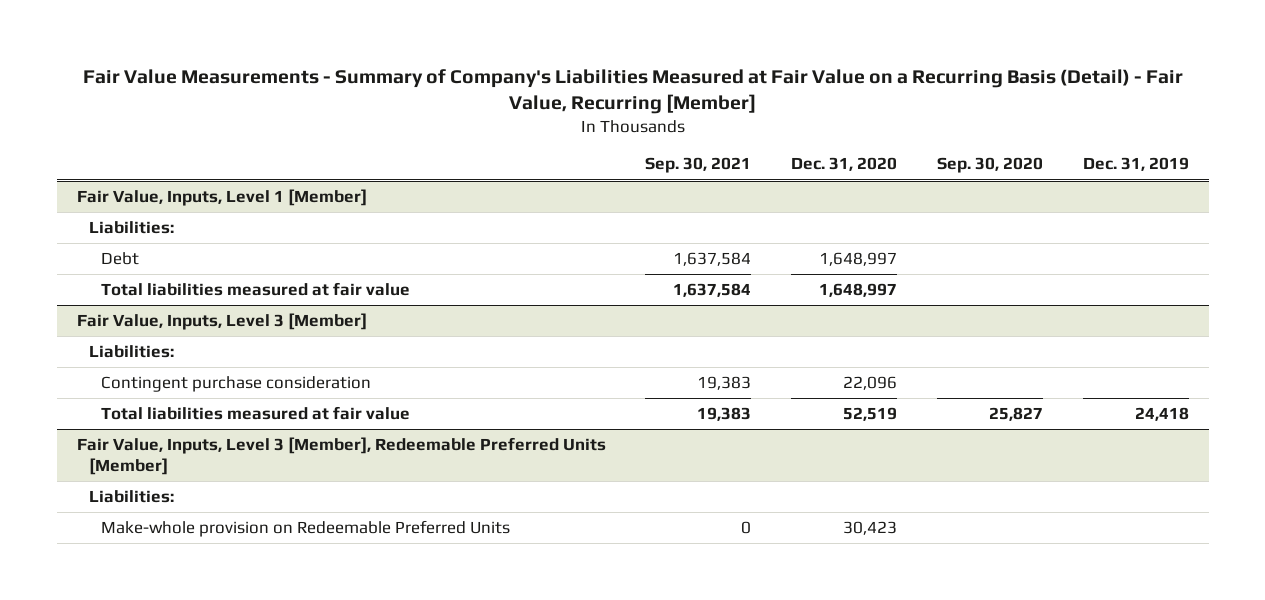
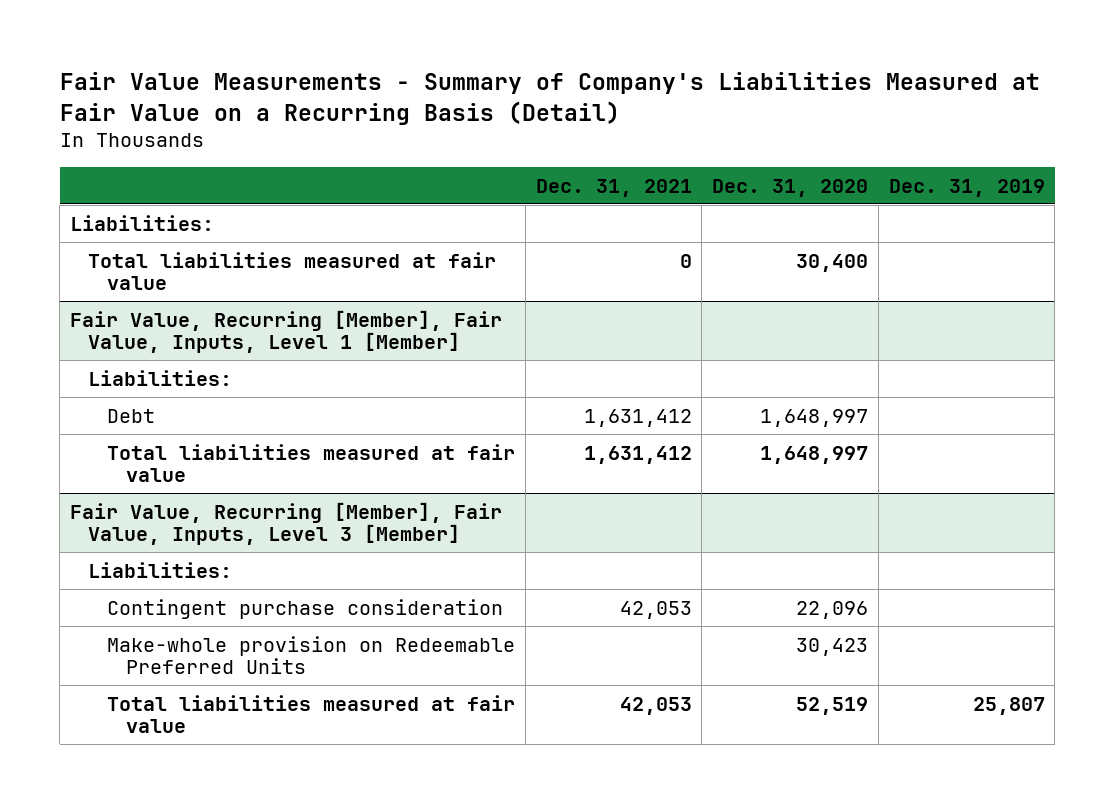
[82,68,1183,114] Fair Value Measurements - Summary of Company's Liabilities Measured at Fair Value on a Recurring Basis (Detail) - Fair Value, Recurring [Member] -> [59,72,1040,125] Fair Value Measurements - Summary of Company's Liabilities Measured at Fair Value on a Recurring Basis (Detail)
[645,157,752,174] Sep. 30, 2021 -> none
[936,157,1043,174] Sep. 30, 2020 -> none
none -> [535,178,692,197] Dec. 31, 2021
[76,189,367,207] Fair Value, Inputs, Level 1 [Member] -> none
none -> [88,251,497,291] Total liabilities measured at fair value
none -> [69,309,502,354] Fair Value, Recurring [Member], Fair Value, Inputs, Level 1 [Member]
none -> [88,369,233,386] Liabilities:
[76,313,367,331] Fair Value, Inputs, Level 3 [Member] -> [69,501,502,546] Fair Value, Recurring [Member], Fair Value, Inputs, Level 3 [Member]
[100,406,410,421] Total liabilities measured at fair value -> none
[76,437,606,475] Fair Value, Inputs, Level 3 [Member], Redeemable Preferred Units [Member] -> none
[88,490,174,504] Liabilities: -> none
none -> [107,694,516,734] Total liabilities measured at fair value

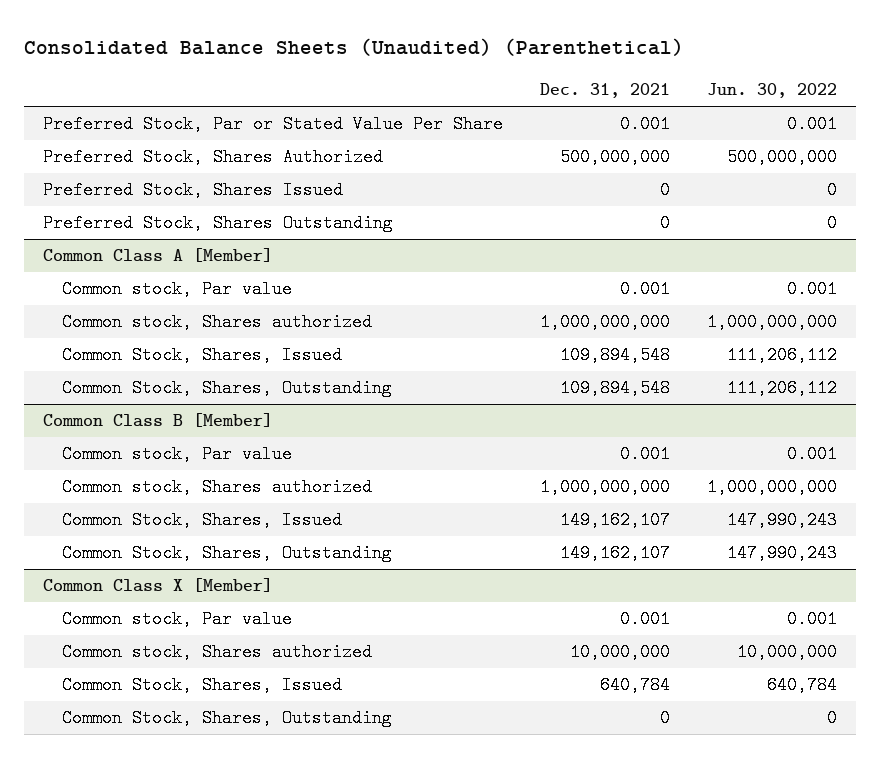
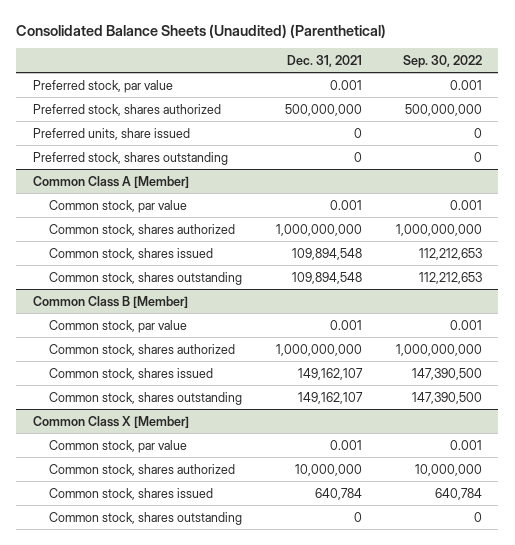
[707,83,838,99] Jun. 30, 2022 -> none
none -> [402,54,482,68] Sep. 30, 2022
[43,115,504,134] Preferred Stock, Par or Stated Value Per Share -> [33,79,174,93] Preferred stock, par value
[43,148,384,167] Preferred Stock, Shares Authorized -> [33,103,222,116] Preferred stock, shares authorized
[43,181,344,200] Preferred Stock, Shares Issued -> [33,127,191,140] Preferred units, share issued
[43,214,394,233] Preferred Stock, Shares Outstanding -> [33,151,229,165] Preferred stock, shares outstanding
[62,280,293,299] Common stock, Par value -> [48,199,187,213] Common stock, par value
[62,313,373,332] Common stock, Shares authorized -> [48,223,235,236] Common stock, shares authorized
[62,346,343,365] Common Stock, Shares, Issued -> [48,247,213,260] Common stock, shares issued
[62,379,393,398] Common Stock, Shares, Outstanding -> [48,271,242,285] Common stock, shares outstanding
[62,445,293,464] Common stock, Par value -> [48,319,187,333] Common stock, par value
[62,478,373,497] Common stock, Shares authorized -> [48,343,235,356] Common stock, shares authorized
[62,511,343,530] Common Stock, Shares, Issued -> [48,367,213,380] Common stock, shares issued
[62,544,393,563] Common Stock, Shares, Outstanding -> [48,391,242,405] Common stock, shares outstanding
[62,610,293,629] Common stock, Par value -> [48,439,187,453] Common stock, par value
[62,643,373,662] Common stock, Shares authorized -> [48,463,235,476] Common stock, shares authorized
[62,676,343,695] Common Stock, Shares, Issued -> [48,487,213,500] Common stock, shares issued
[62,709,393,728] Common Stock, Shares, Outstanding -> [48,511,242,525] Common stock, shares outstanding

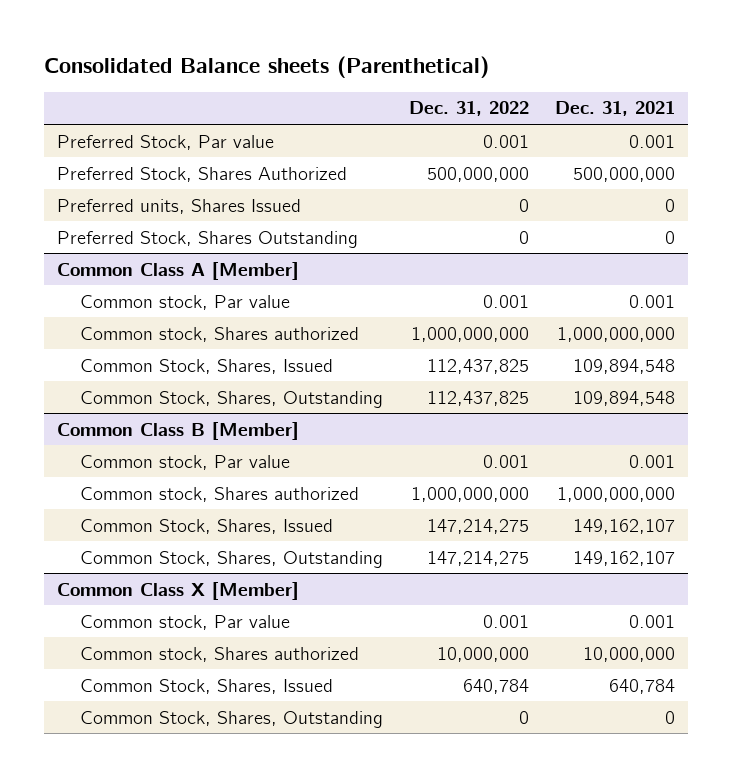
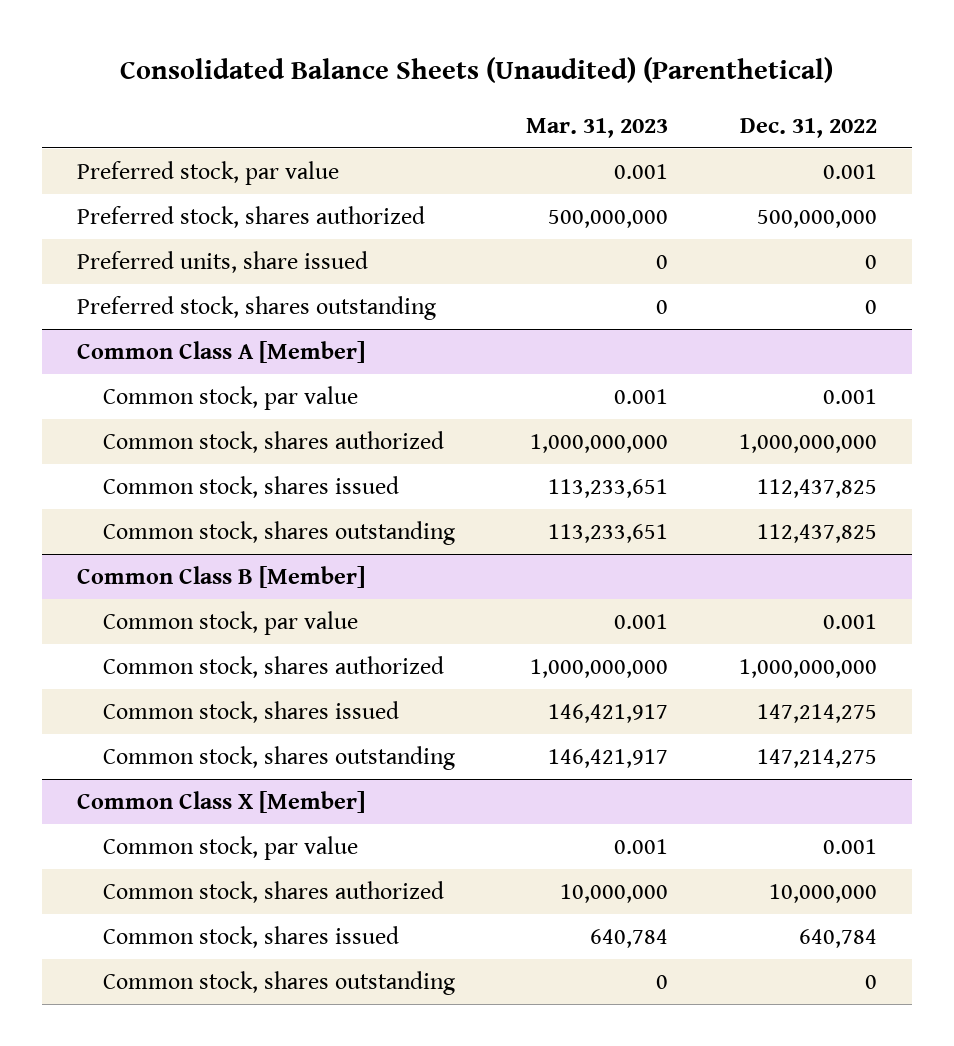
[44,56,490,79] Consolidated Balance sheets (Parenthetical) -> [119,57,833,84] Consolidated Balance Sheets (Unaudited) (Parenthetical)
[554,101,675,117] Dec. 31, 2021 -> none
none -> [525,117,668,138] Mar. 31, 2023
[57,134,275,150] Preferred Stock, Par value -> [77,160,340,185] Preferred stock, par value
[57,166,348,182] Preferred Stock, Shares Authorized -> [77,205,426,228] Preferred stock, shares authorized
[57,198,302,214] Preferred units, Shares Issued -> [77,250,369,273] Preferred units, share issued
[57,230,359,248] Preferred Stock, Shares Outstanding -> [77,295,437,320] Preferred stock, shares outstanding
[80,294,291,310] Common stock, Par value -> [103,385,359,410] Common stock, par value
[80,326,360,342] Common stock, Shares authorized -> [103,430,445,453] Common stock, shares authorized
[80,358,334,374] Common Stock, Shares, Issued -> [103,475,400,498] Common stock, shares issued
[80,390,384,408] Common Stock, Shares, Outstanding -> [103,520,456,545] Common stock, shares outstanding
[80,454,291,470] Common stock, Par value -> [103,610,359,635] Common stock, par value
[80,486,360,502] Common stock, Shares authorized -> [103,655,445,678] Common stock, shares authorized
[80,518,334,534] Common Stock, Shares, Issued -> [103,700,400,723] Common stock, shares issued
[80,550,384,568] Common Stock, Shares, Outstanding -> [103,745,456,770] Common stock, shares outstanding
[80,614,291,630] Common stock, Par value -> [103,835,359,860] Common stock, par value
[80,646,360,662] Common stock, Shares authorized -> [103,880,445,903] Common stock, shares authorized
[80,678,334,694] Common Stock, Shares, Issued -> [103,925,400,948] Common stock, shares issued
[80,710,384,728] Common Stock, Shares, Outstanding -> [103,970,456,995] Common stock, shares outstanding

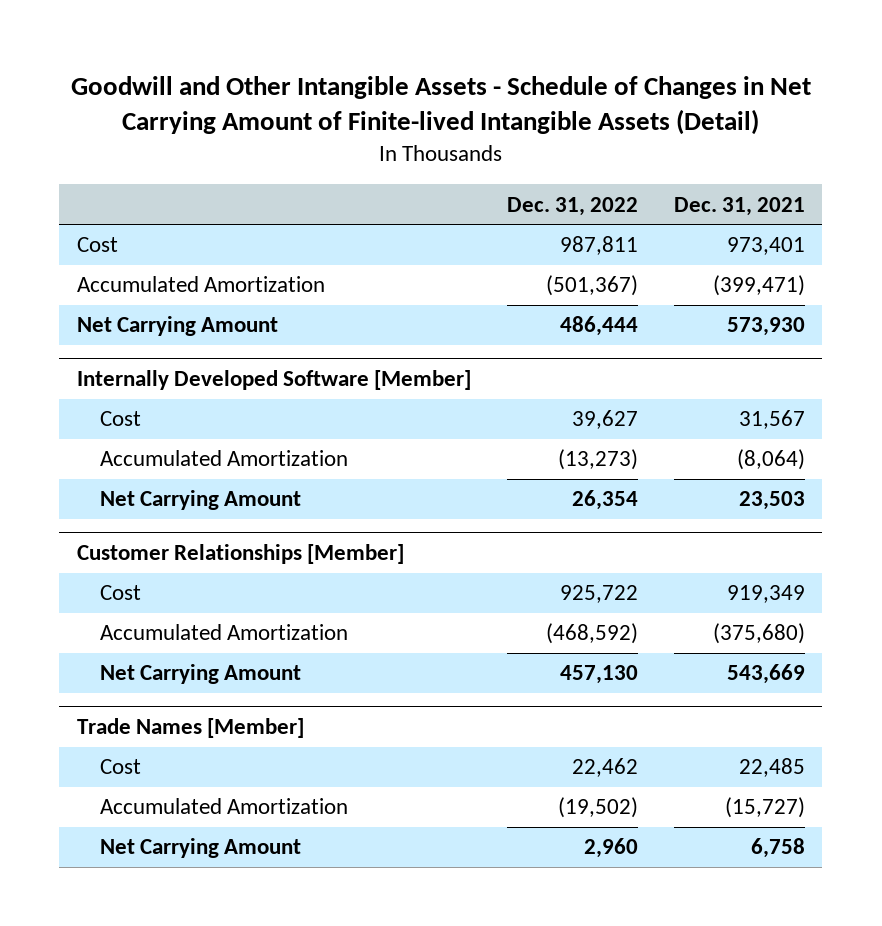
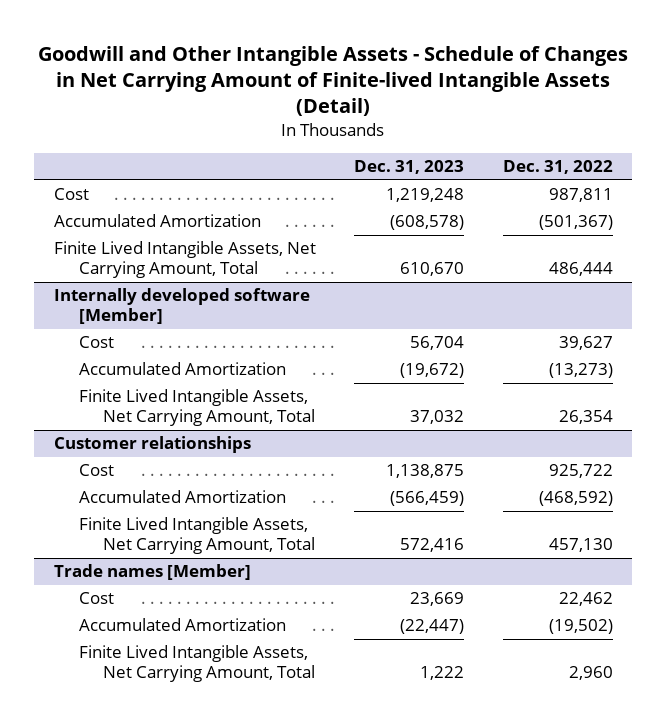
[673,196,805,216] Dec. 31, 2021 -> none
none -> [354,160,465,175] Dec. 31, 2023
[76,316,278,337] Net Carrying Amount -> [53,241,316,279] Finite Lived Intangible Assets, Net Carrying Amount, Total
[76,370,471,391] Internally Developed Software [Member] -> [53,288,310,325] Internally developed software [Member]
[99,490,301,511] Net Carrying Amount -> [78,389,316,427] Finite Lived Intangible Assets, Net Carrying Amount, Total
[76,544,404,565] Customer Relationships [Member] -> [53,436,251,454] Customer relationships
[99,664,301,685] Net Carrying Amount -> [78,517,316,555] Finite Lived Intangible Assets, Net Carrying Amount, Total
[76,718,304,739] Trade Names [Member] -> [53,564,251,581] Trade names [Member]
[99,838,301,859] Net Carrying Amount -> [78,645,316,683] Finite Lived Intangible Assets, Net Carrying Amount, Total

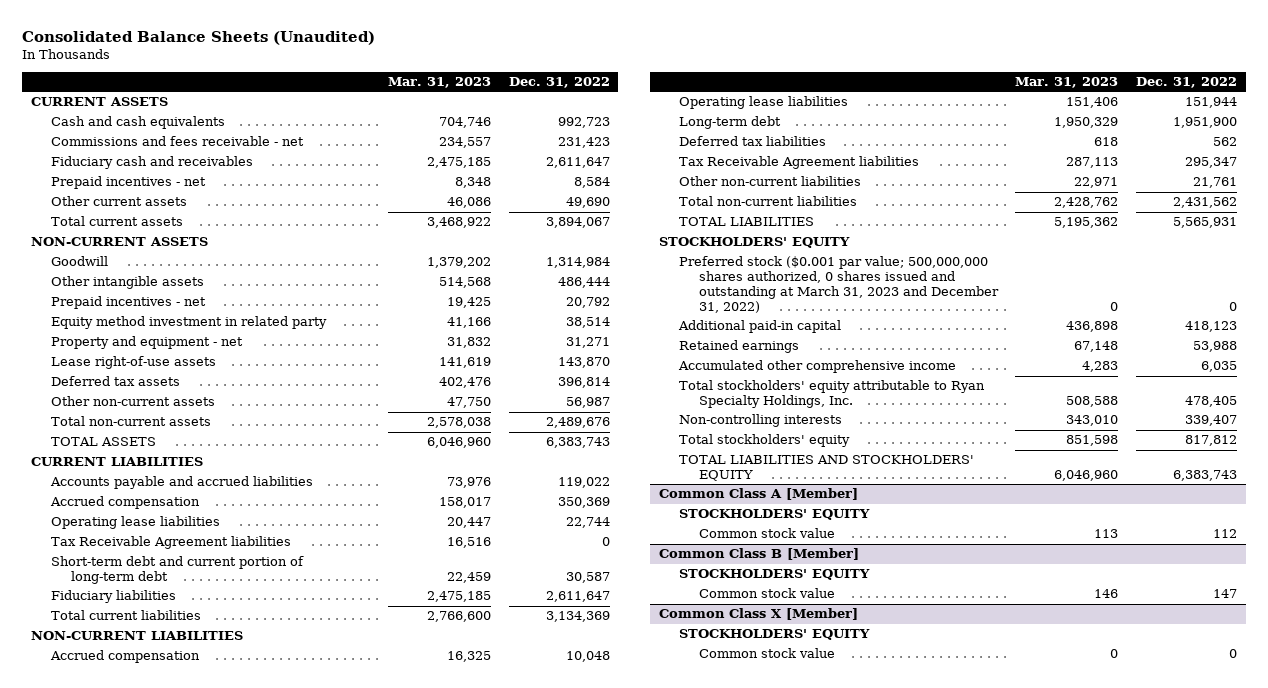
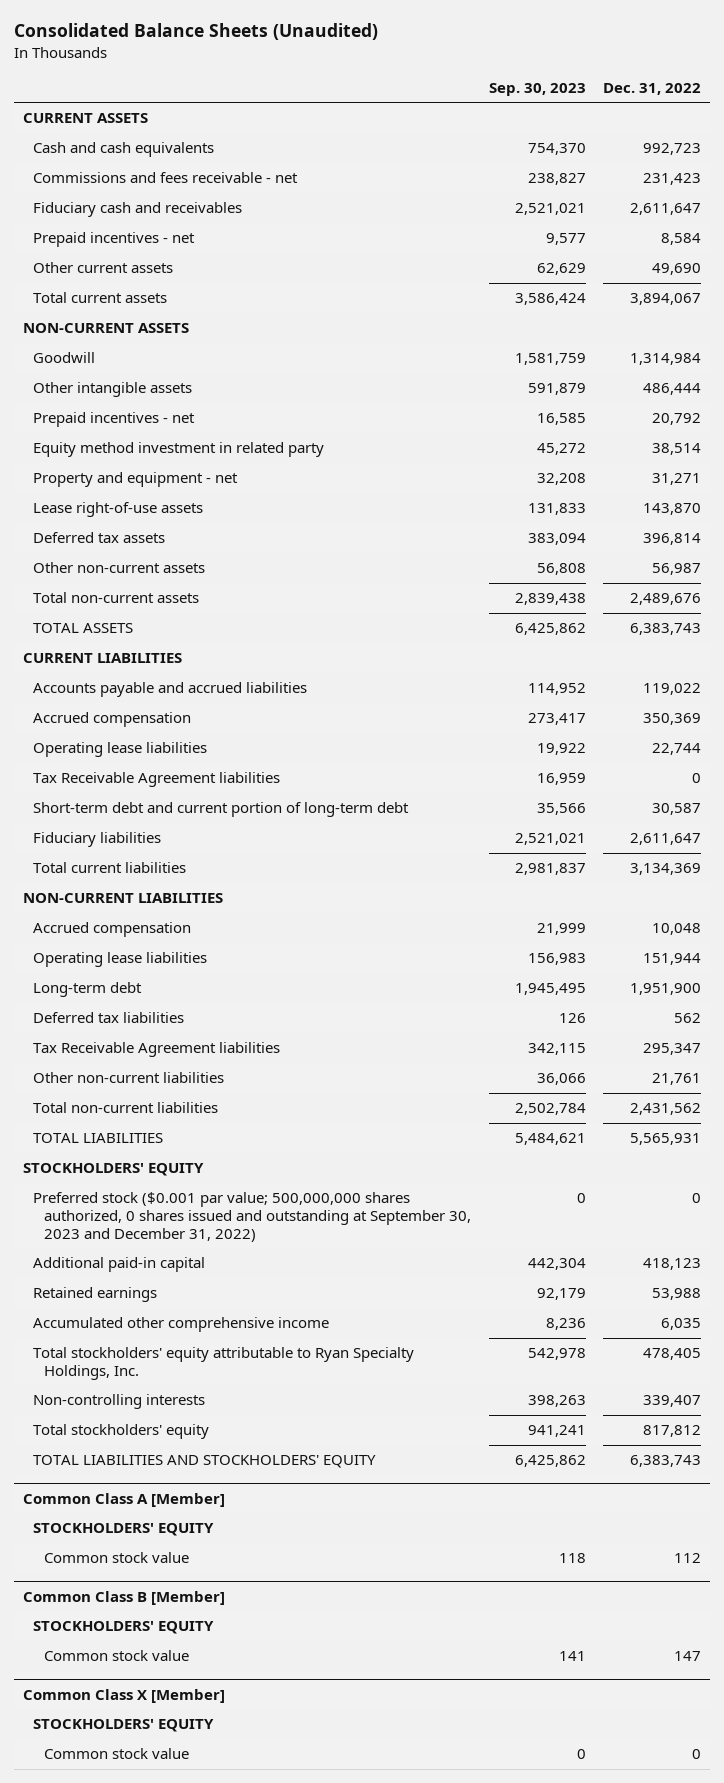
[387,77,491,89] Mar. 31, 2023 -> none
none -> [488,82,586,96] Sep. 30, 2023
[678,256,999,314] Preferred stock ($0.001 par value; 500,000,000 shares authorized, 0 shares issued and outstanding at March 31, 2023 and December 31, 2022) -> [33,1192,472,1242] Preferred stock ($0.001 par value; 500,000,000 shares authorized, 0 shares issued and outstanding at September 30, 2023 and December 31, 2022)

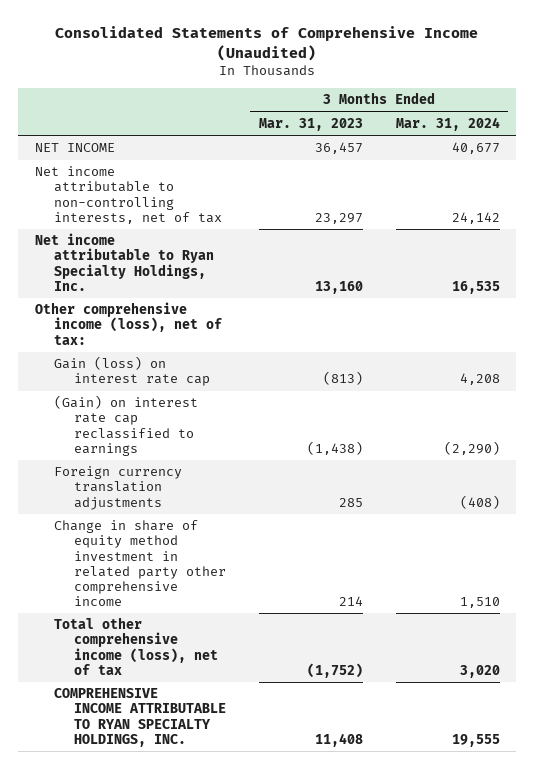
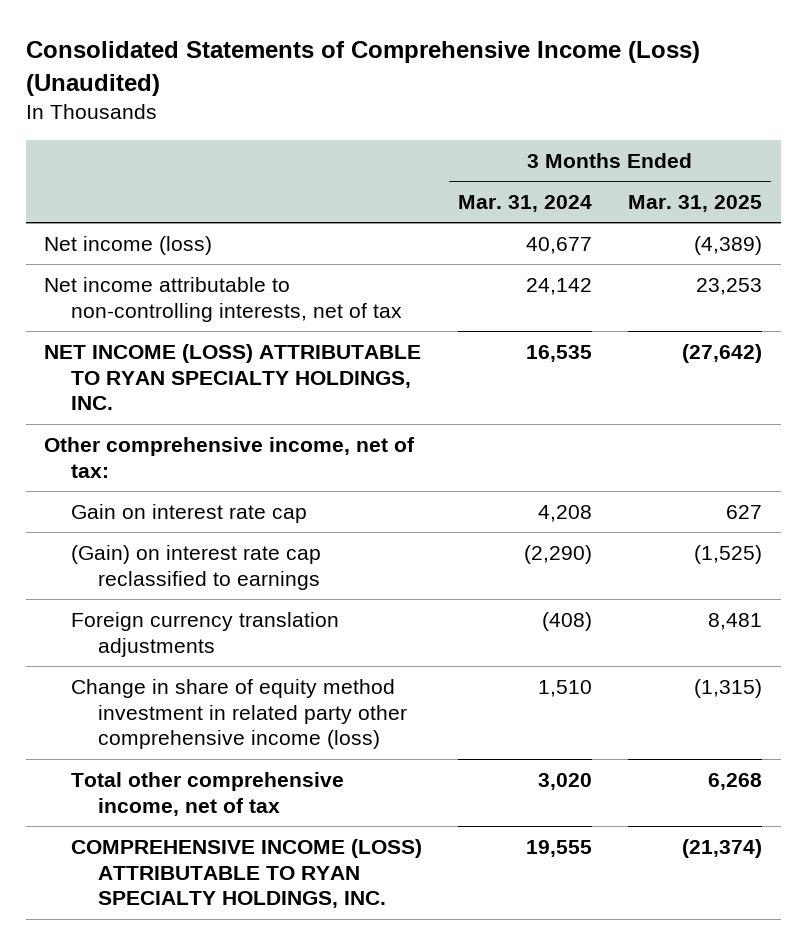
[55,25,479,61] Consolidated Statements of Comprehensive Income (Unaudited) -> [25,41,700,96] Consolidated Statements of Comprehensive Income (Loss) (Unaudited)
[258,117,363,131] Mar. 31, 2023 -> none
none -> [628,195,763,213] Mar. 31, 2025
[34,143,115,153] NET INCOME -> [43,235,212,255] Net income (loss)
[34,233,215,291] Net income attributable to Ryan Specialty Holdings, Inc. -> [43,343,421,411] NET INCOME (LOSS) ATTRIBUTABLE TO RYAN SPECIALTY HOLDINGS, INC.
[34,302,223,345] Other comprehensive income (loss), net of tax: -> [43,436,415,478] Other comprehensive income, net of tax:
[54,356,210,387] Gain (loss) on interest rate cap -> [70,503,307,523] Gain on interest rate cap
[54,520,226,607] Change in share of equity method investment in related party other comprehensive income -> [70,678,407,750] Change in share of equity method investment in related party other comprehensive income (loss)
[54,617,218,675] Total other comprehensive income (loss), net of tax -> [70,771,344,816] Total other comprehensive income, net of tax
[54,688,226,747] COMPREHENSIVE INCOME ATTRIBUTABLE TO RYAN SPECIALTY HOLDINGS, INC. -> [70,838,422,909] COMPREHENSIVE INCOME (LOSS) ATTRIBUTABLE TO RYAN SPECIALTY HOLDINGS, INC.

